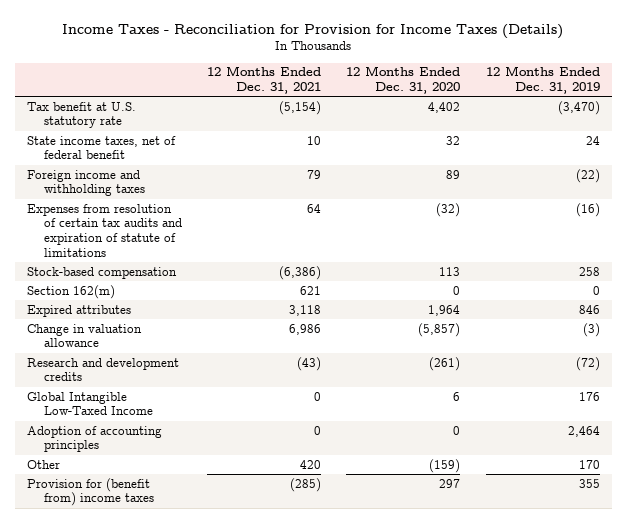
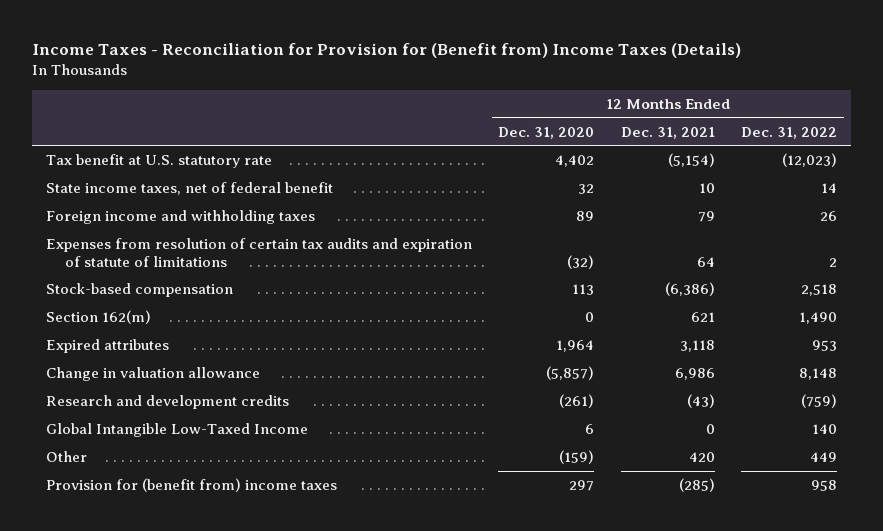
[62,23,564,39] Income Taxes - Reconciliation for Provision for Income Taxes (Details) -> [32,43,742,59] Income Taxes - Reconciliation for Provision for (Benefit from) Income Taxes (Details)
[485,66,600,95] 12 Months Ended Dec. 31, 2019 -> none
none -> [741,126,838,139] Dec. 31, 2022
[27,425,163,453] Adoption of accounting principles -> none

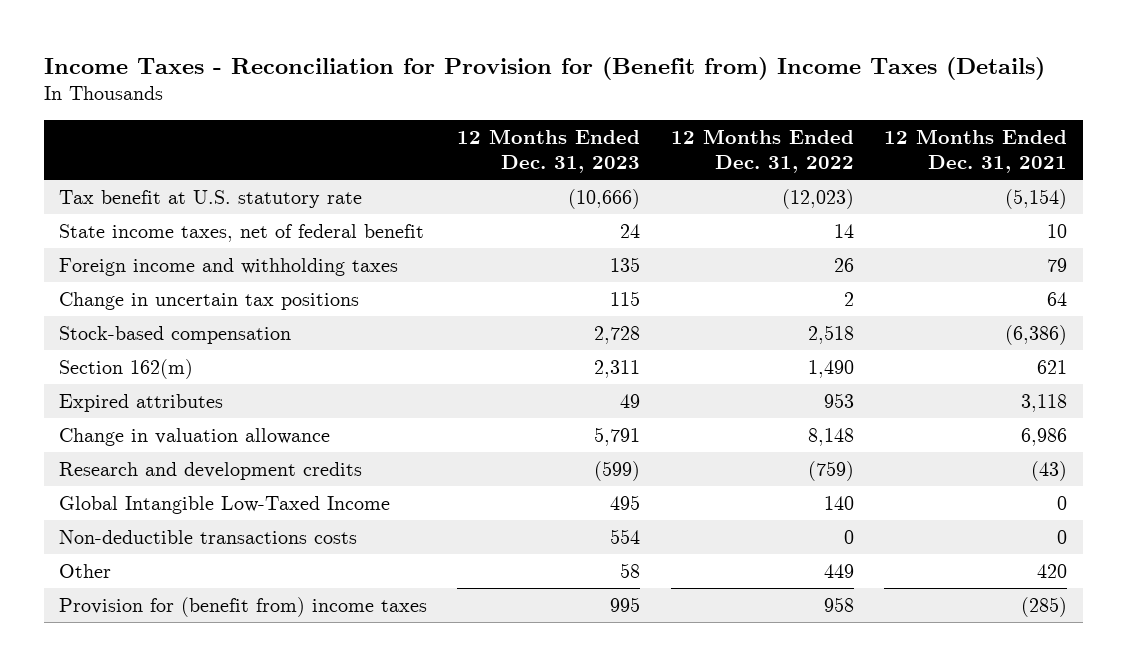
[498,126,595,139] Dec. 31, 2020 -> none
none -> [457,128,641,173] 12 Months Ended Dec. 31, 2023
[45,237,472,267] Expenses from resolution of certain tax audits and expiration of statute of limitations -> [58,292,359,311] Change in uncertain tax positions
none -> [58,530,357,545] Non-deductible transactions costs

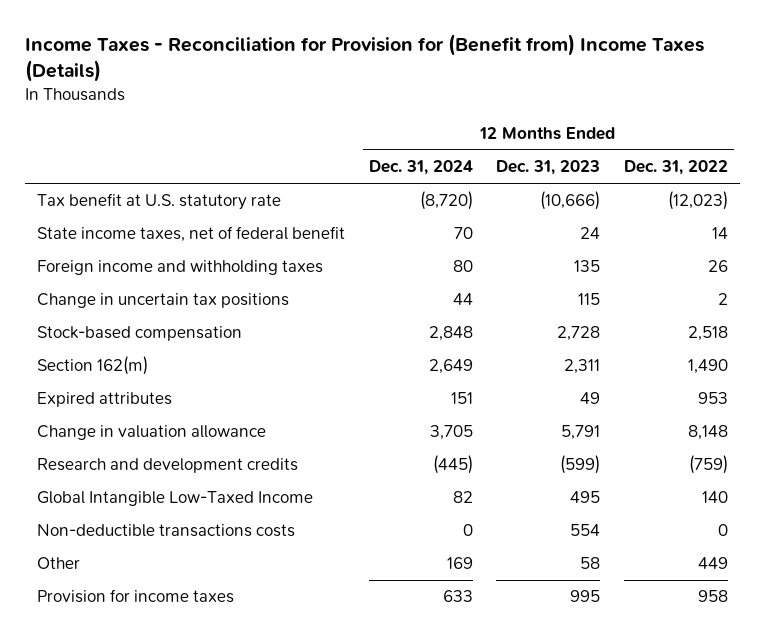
[884,128,1068,173] 12 Months Ended Dec. 31, 2021 -> none
none -> [368,160,473,176] Dec. 31, 2024
[58,597,427,618] Provision for (benefit from) income taxes -> [36,589,234,604] Provision for income taxes

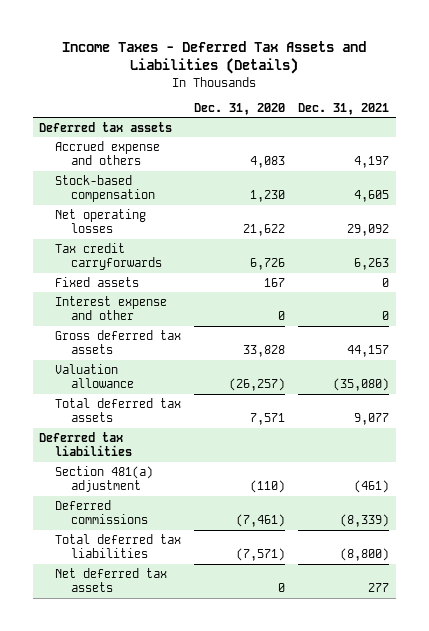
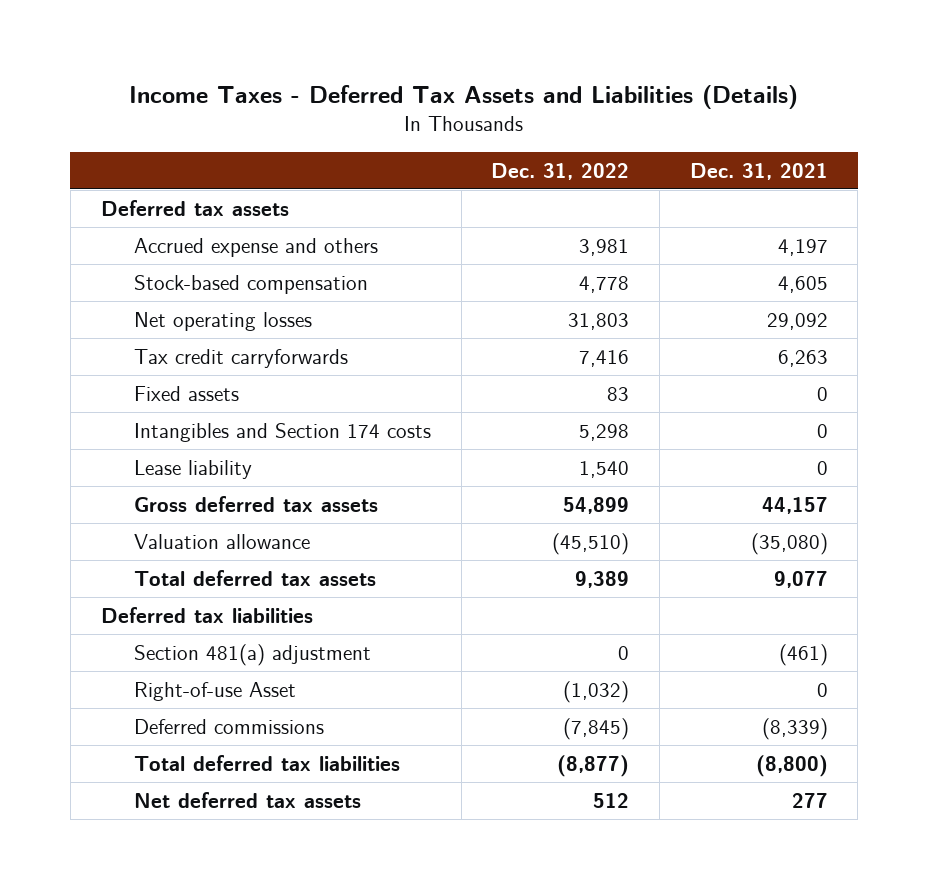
[194,103,286,116] Dec. 31, 2020 -> none
none -> [491,162,630,180] Dec. 31, 2022
[55,295,168,321] Interest expense and other -> none
none -> [133,422,431,442] Intangibles and Section 174 costs
none -> [133,459,252,479] Lease liability
none -> [133,681,296,701] Right-of-use Asset

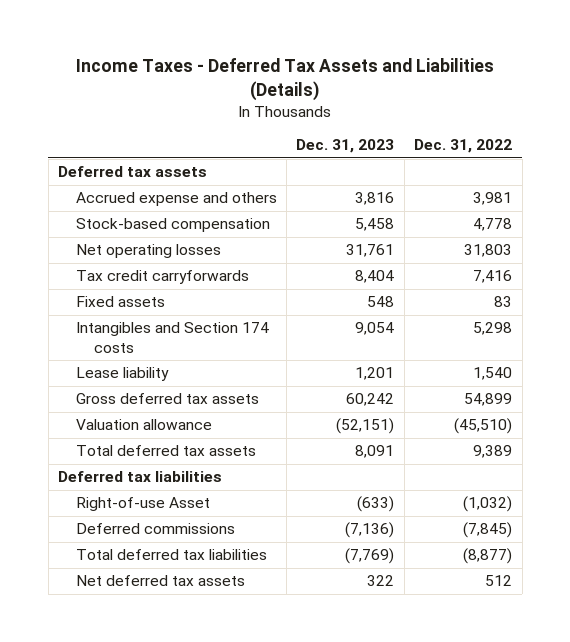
[689,162,828,180] Dec. 31, 2021 -> none
none -> [296,139,395,154] Dec. 31, 2023
[133,643,371,666] Section 481(a) adjustment -> none

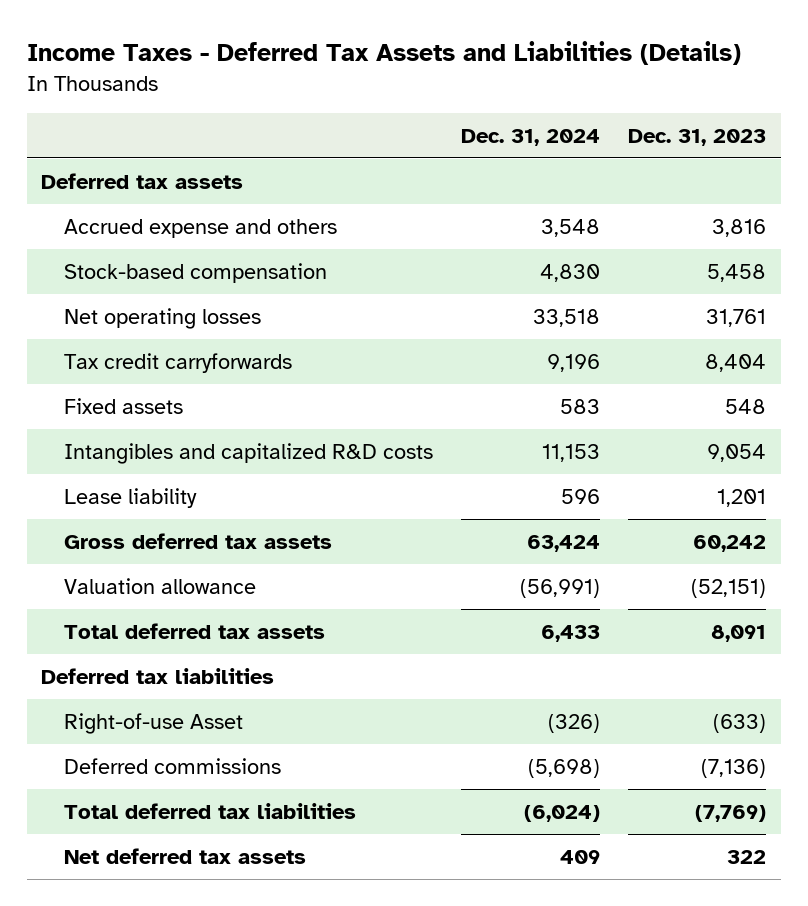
[414,139,513,154] Dec. 31, 2022 -> none
none -> [461,128,601,146] Dec. 31, 2024
[75,322,269,354] Intangibles and Section 174 costs -> [63,442,433,464] Intangibles and capitalized R&D costs

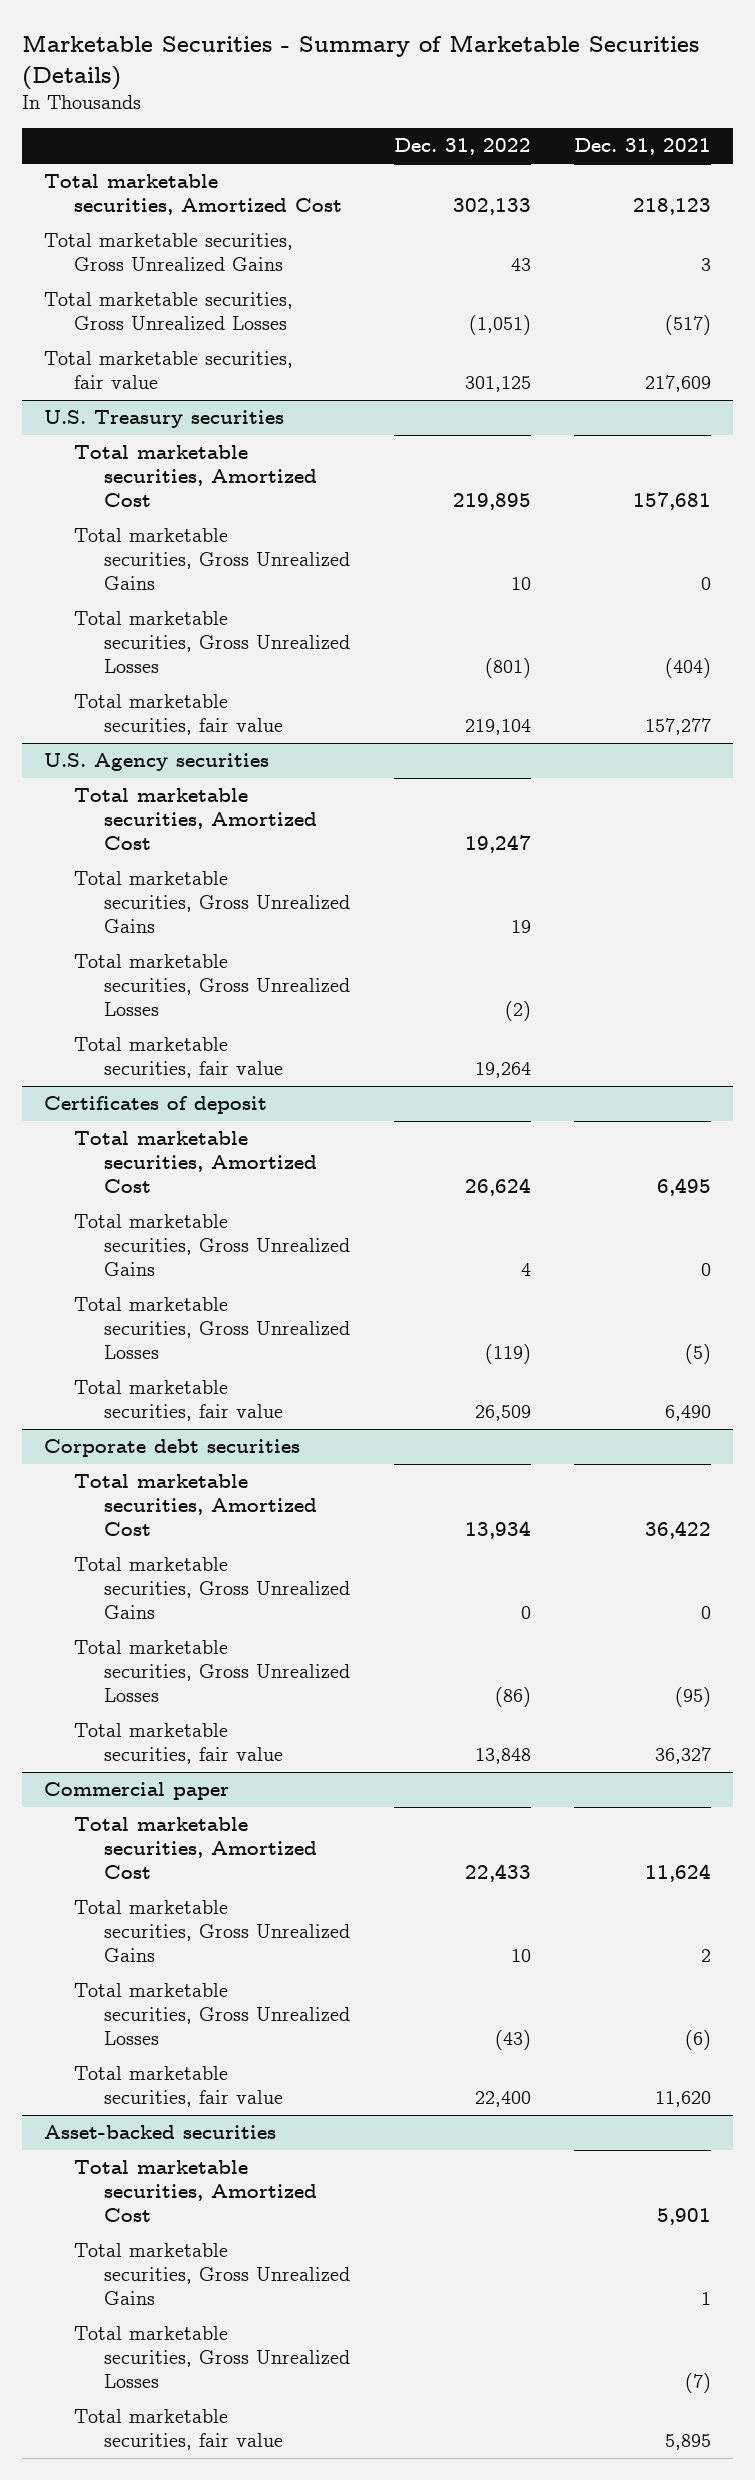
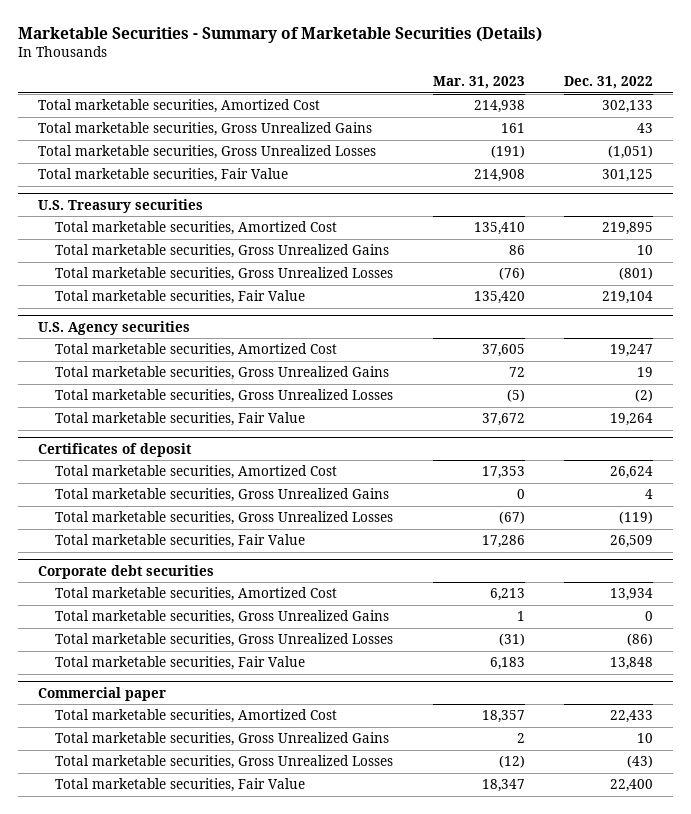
[574,138,712,156] Dec. 31, 2021 -> none
none -> [432,76,525,90] Mar. 31, 2023
[43,351,293,390] Total marketable securities, fair value -> [37,168,288,183] Total marketable securities, Fair Value
[74,694,284,736] Total marketable securities, fair value -> [54,290,305,305] Total marketable securities, Fair Value
[74,1037,284,1079] Total marketable securities, fair value -> [54,412,305,427] Total marketable securities, Fair Value
[74,1380,284,1422] Total marketable securities, fair value -> [54,534,305,549] Total marketable securities, Fair Value
[74,1723,284,1765] Total marketable securities, fair value -> [54,656,305,671] Total marketable securities, Fair Value
[43,2125,276,2140] Asset-backed securities -> none
[74,2160,318,2223] Total marketable securities, Amortized Cost -> none
[74,2243,351,2306] Total marketable securities, Gross Unrealized Gains -> none
[74,2326,351,2389] Total marketable securities, Gross Unrealized Losses -> none
[74,2409,284,2451] Total marketable securities, fair value -> none
[74,2066,284,2108] Total marketable securities, fair value -> [54,778,305,793] Total marketable securities, Fair Value

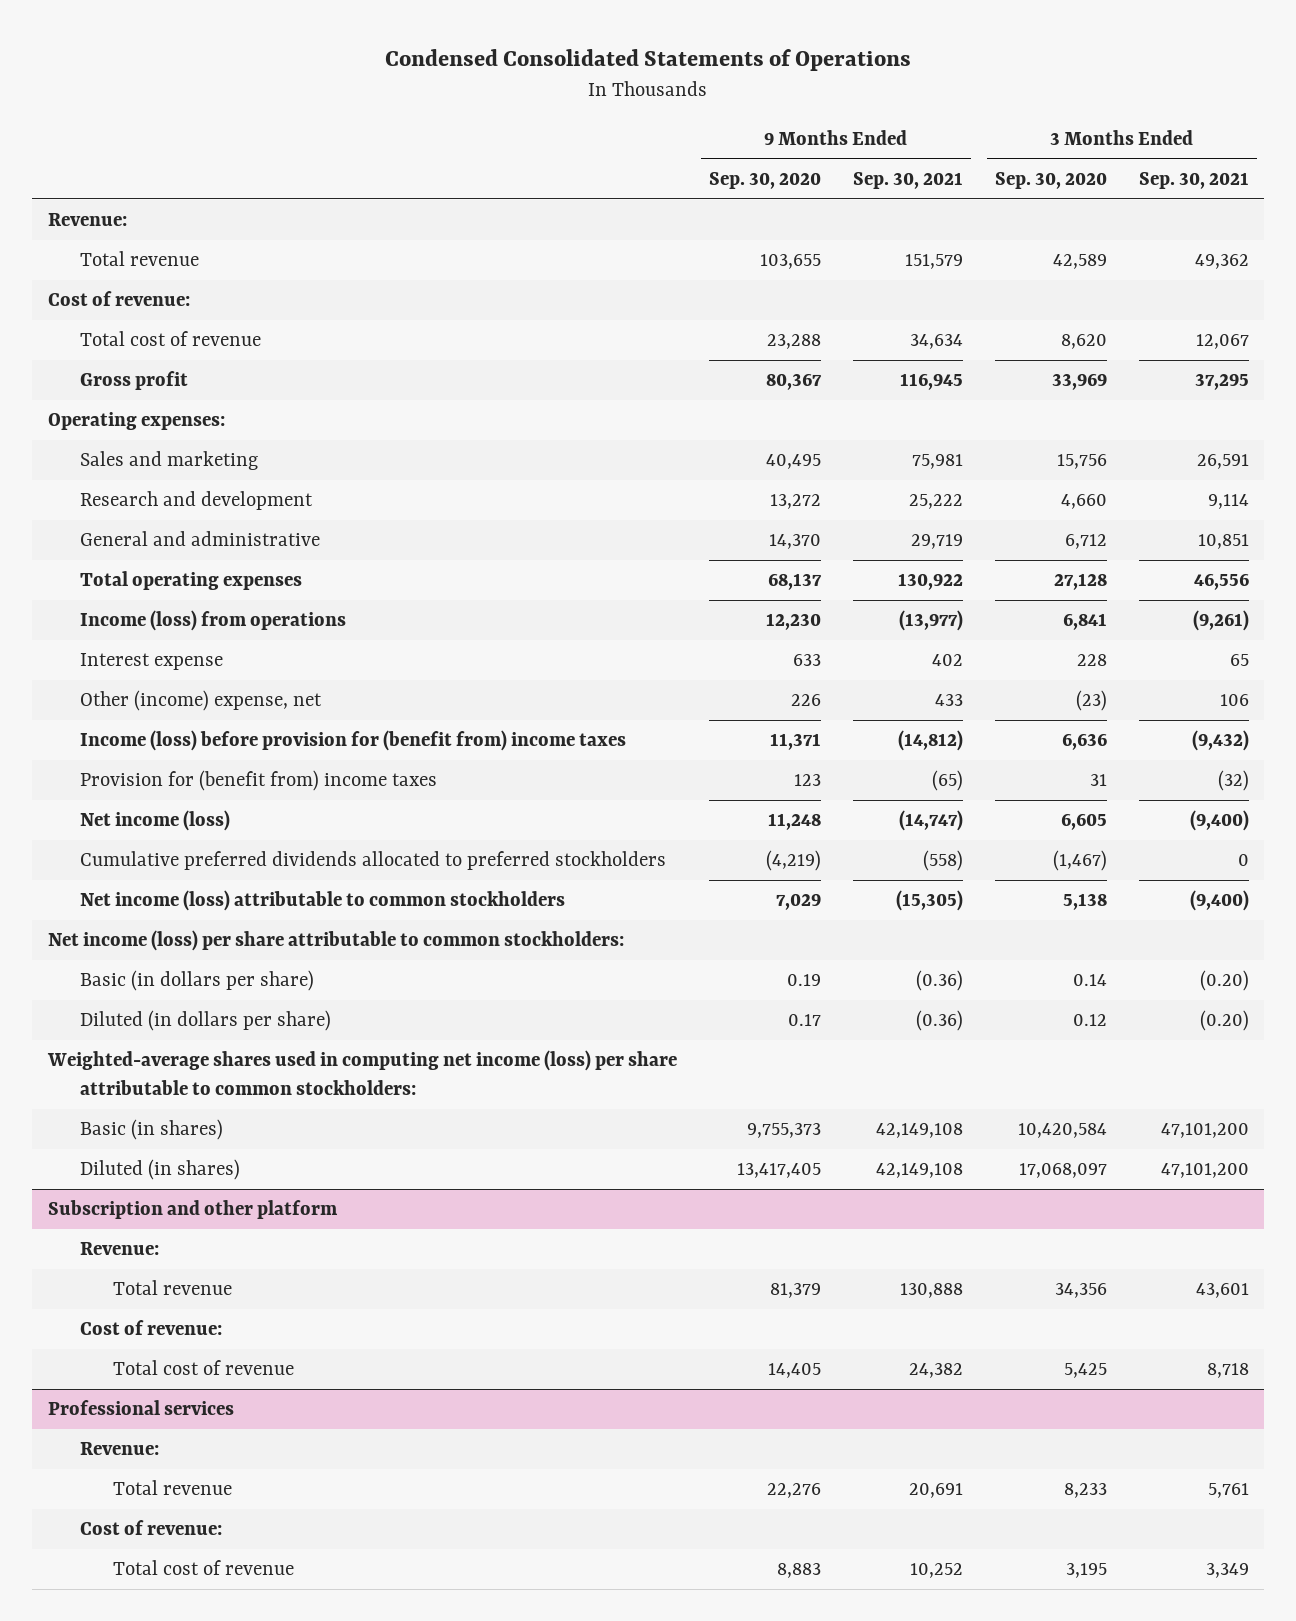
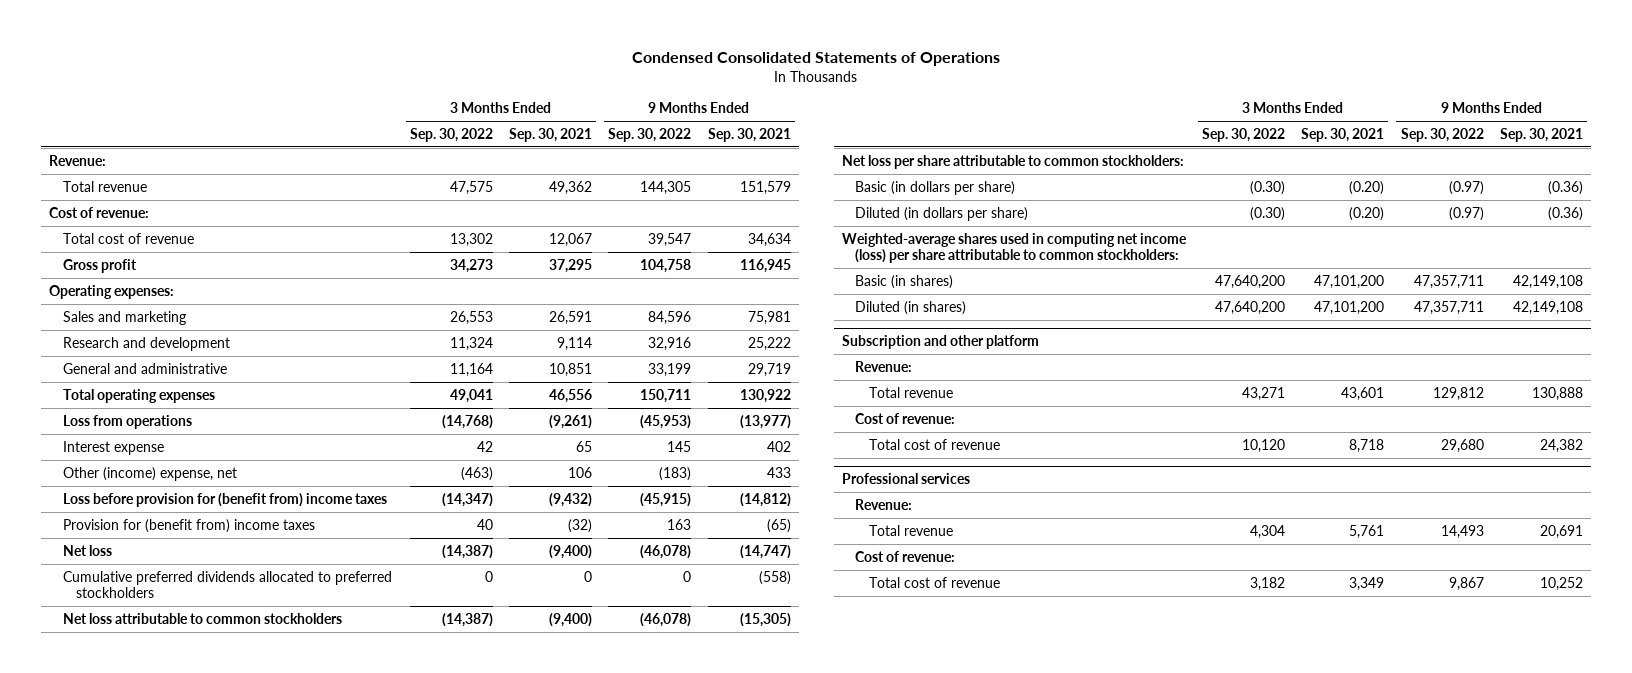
[708,171,821,189] Sep. 30, 2020 -> none
[994,171,1107,189] Sep. 30, 2020 -> none
none -> [409,127,493,142] Sep. 30, 2022
none -> [608,127,692,142] Sep. 30, 2022
[80,610,347,632] Income (loss) from operations -> [62,414,192,429] Loss from operations
[80,730,627,752] Income (loss) before provision for (benefit from) income taxes -> [62,492,387,507] Loss before provision for (benefit from) income taxes
[80,810,231,832] Net income (loss) -> [62,544,112,556] Net loss
[80,890,566,912] Net income (loss) attributable to common stockholders -> [62,612,342,624] Net loss attributable to common stockholders
[47,930,624,952] Net income (loss) per share attributable to common stockholders: -> [841,154,1184,169] Net loss per share attributable to common stockholders:

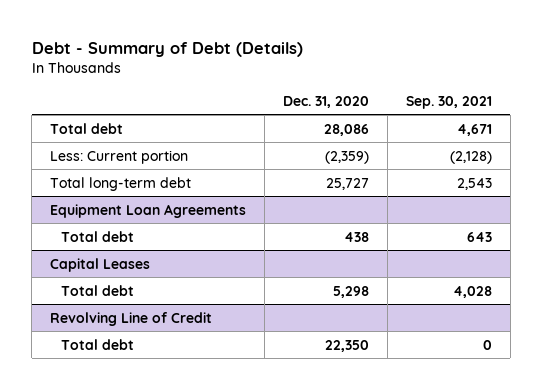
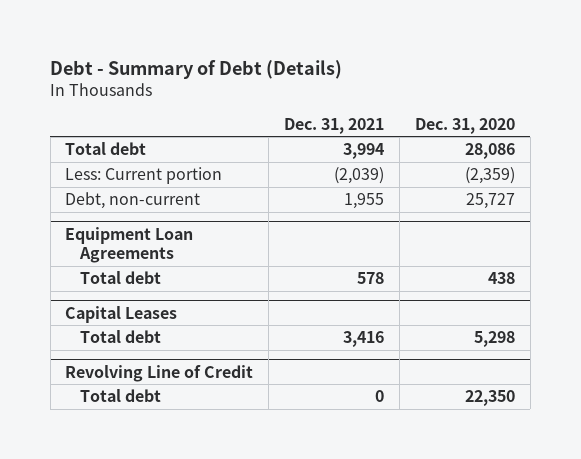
[405,95,492,109] Sep. 30, 2021 -> none
none -> [284,117,385,134] Dec. 31, 2021
[50,176,192,191] Total long-term debt -> [65,192,201,210] Debt, non-current

